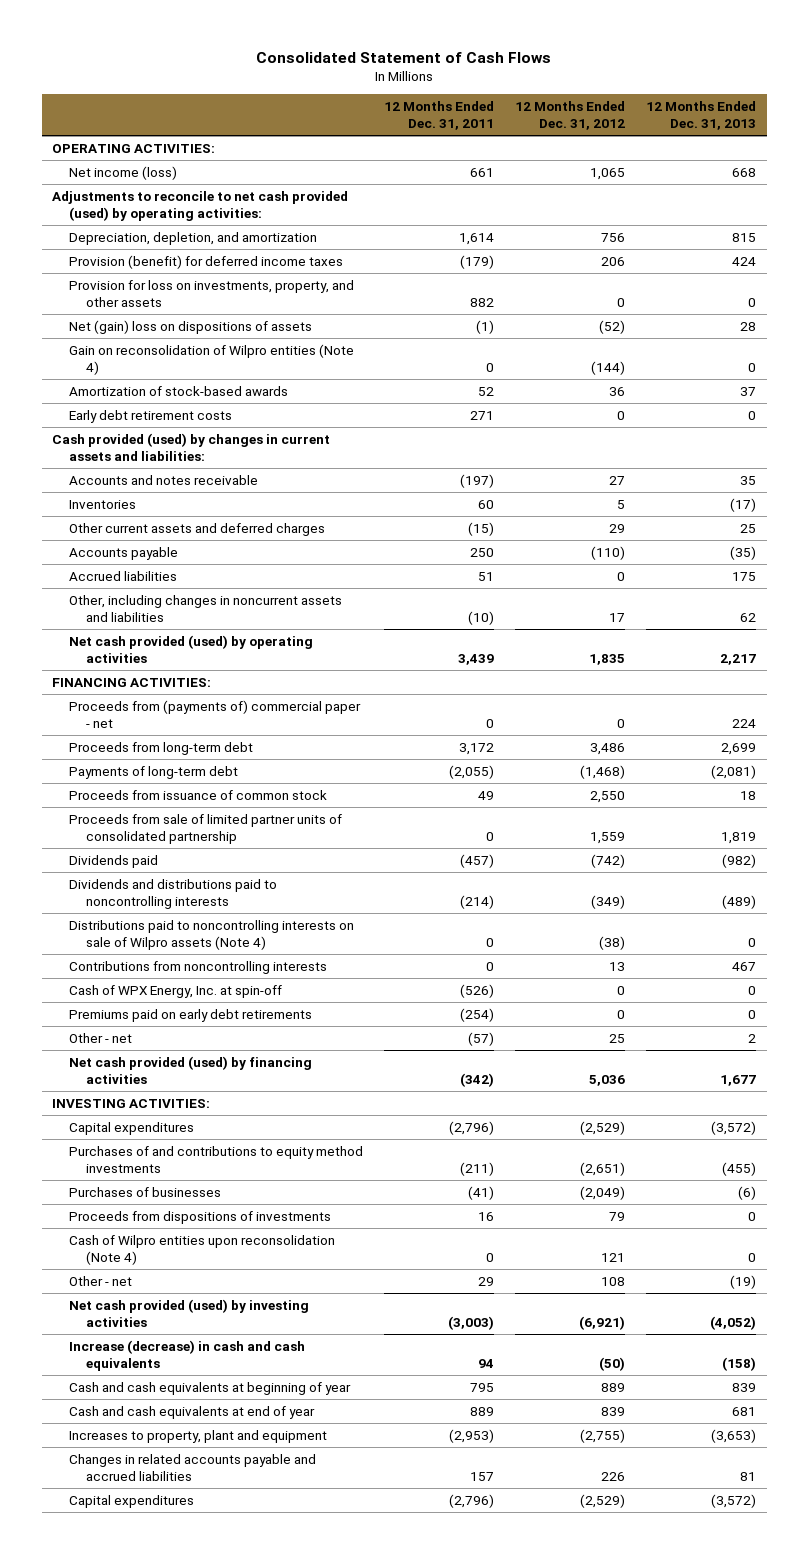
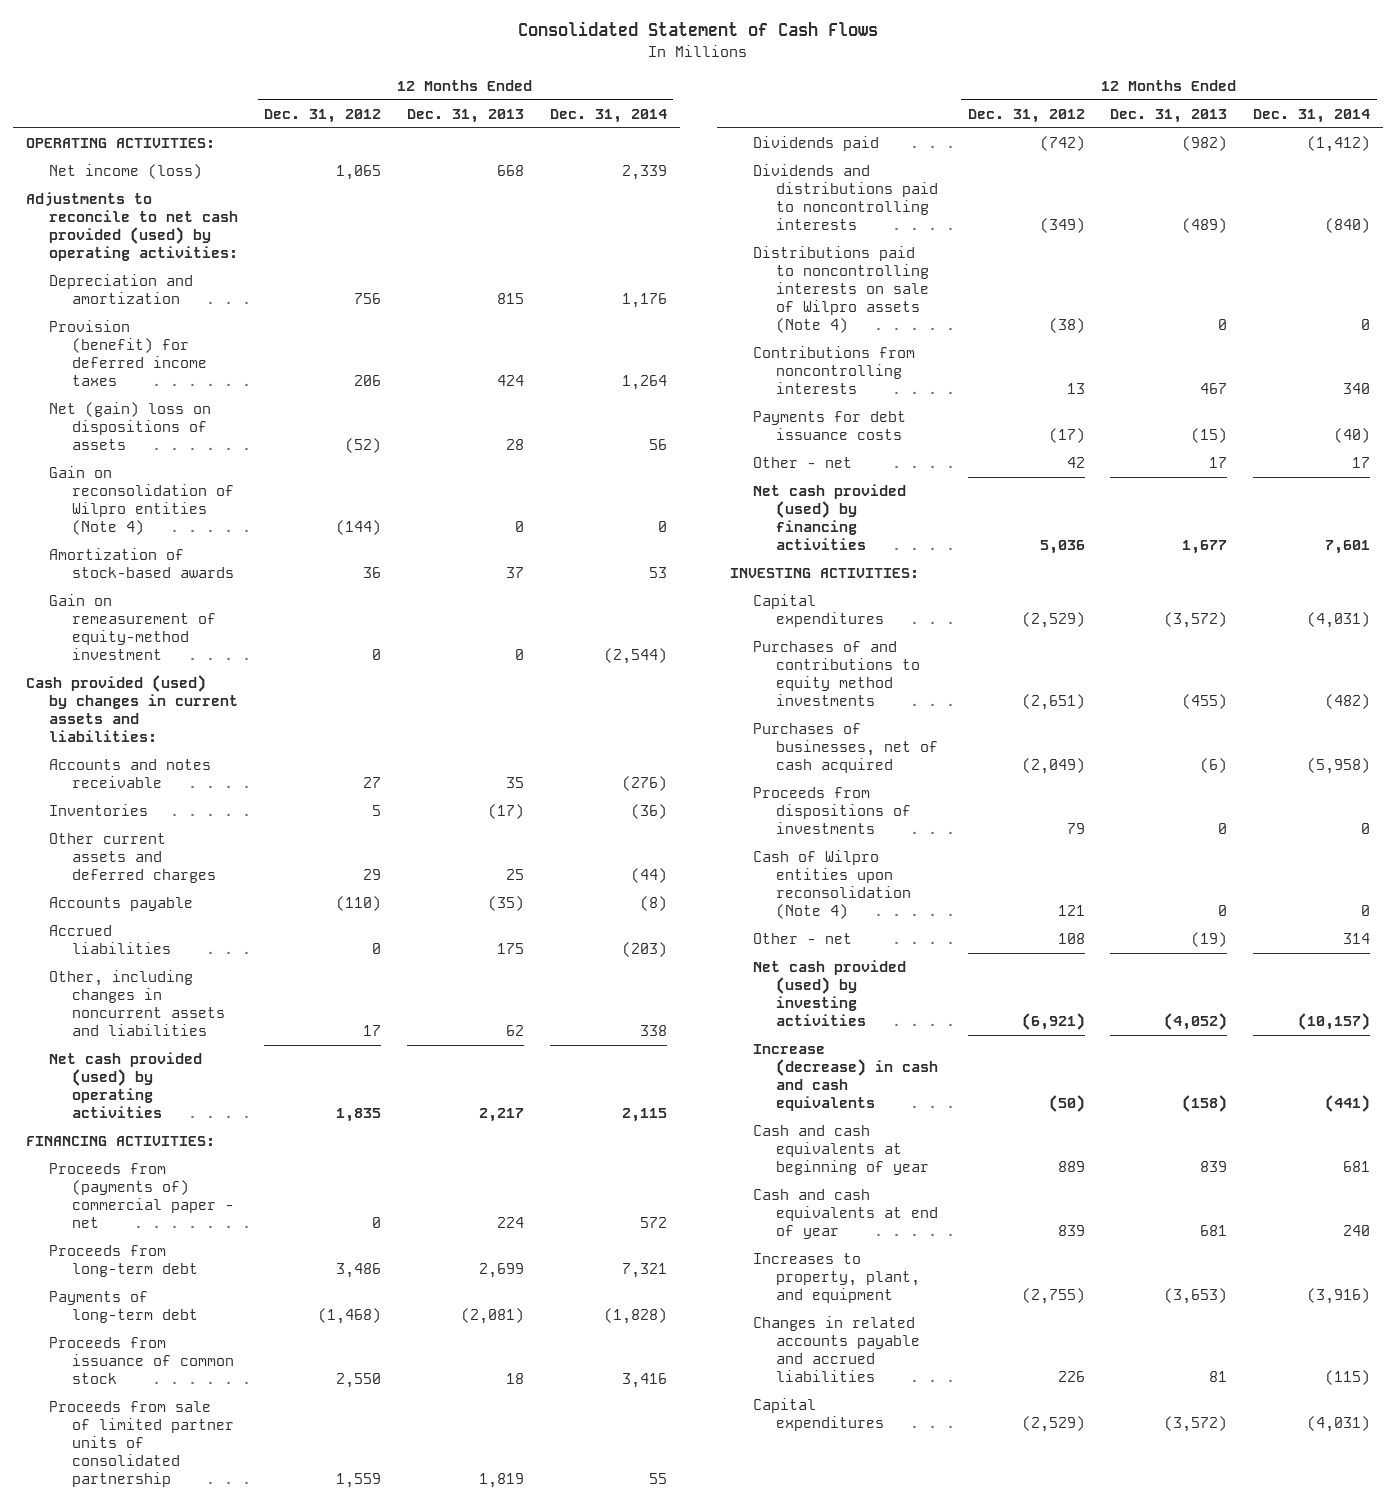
[384,100,495,130] 12 Months Ended Dec. 31, 2011 -> none
none -> [549,108,667,123] Dec. 31, 2014
[69,231,318,245] Depreciation, depletion, and amortization -> [49,274,194,305] Depreciation and amortization
[69,279,355,307] Provision for loss on investments, property, and other assets -> none
[69,409,233,423] Early debt retirement costs -> none
none -> [49,594,217,661] Gain on remeasurement of equity-method investment
[69,984,283,998] Cash of WPX Energy, Inc. at spin-off -> none
[69,1008,313,1022] Premiums paid on early debt retirements -> none
none -> [752,411,906,441] Payments for debt issuance costs
[609,1033,626,1043] 25 -> [1066,457,1085,469] 42
[748,1033,757,1043] 2 -> [1209,457,1228,469] 17
[69,1186,222,1197] Purchases of businesses -> [752,723,938,774] Purchases of businesses, net of cash acquired
[69,1429,328,1443] Increases to property, plant and equipment -> [752,1253,920,1304] Increases to property, plant, and equipment

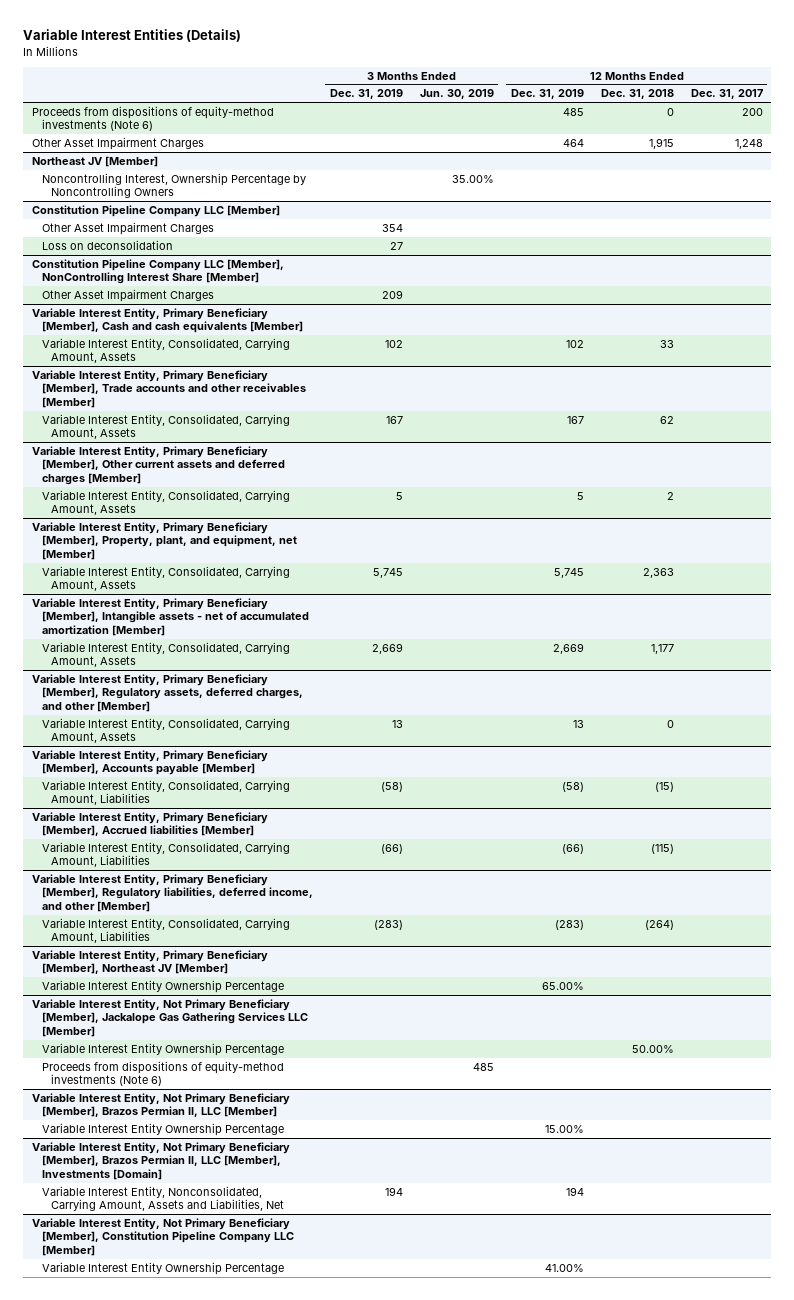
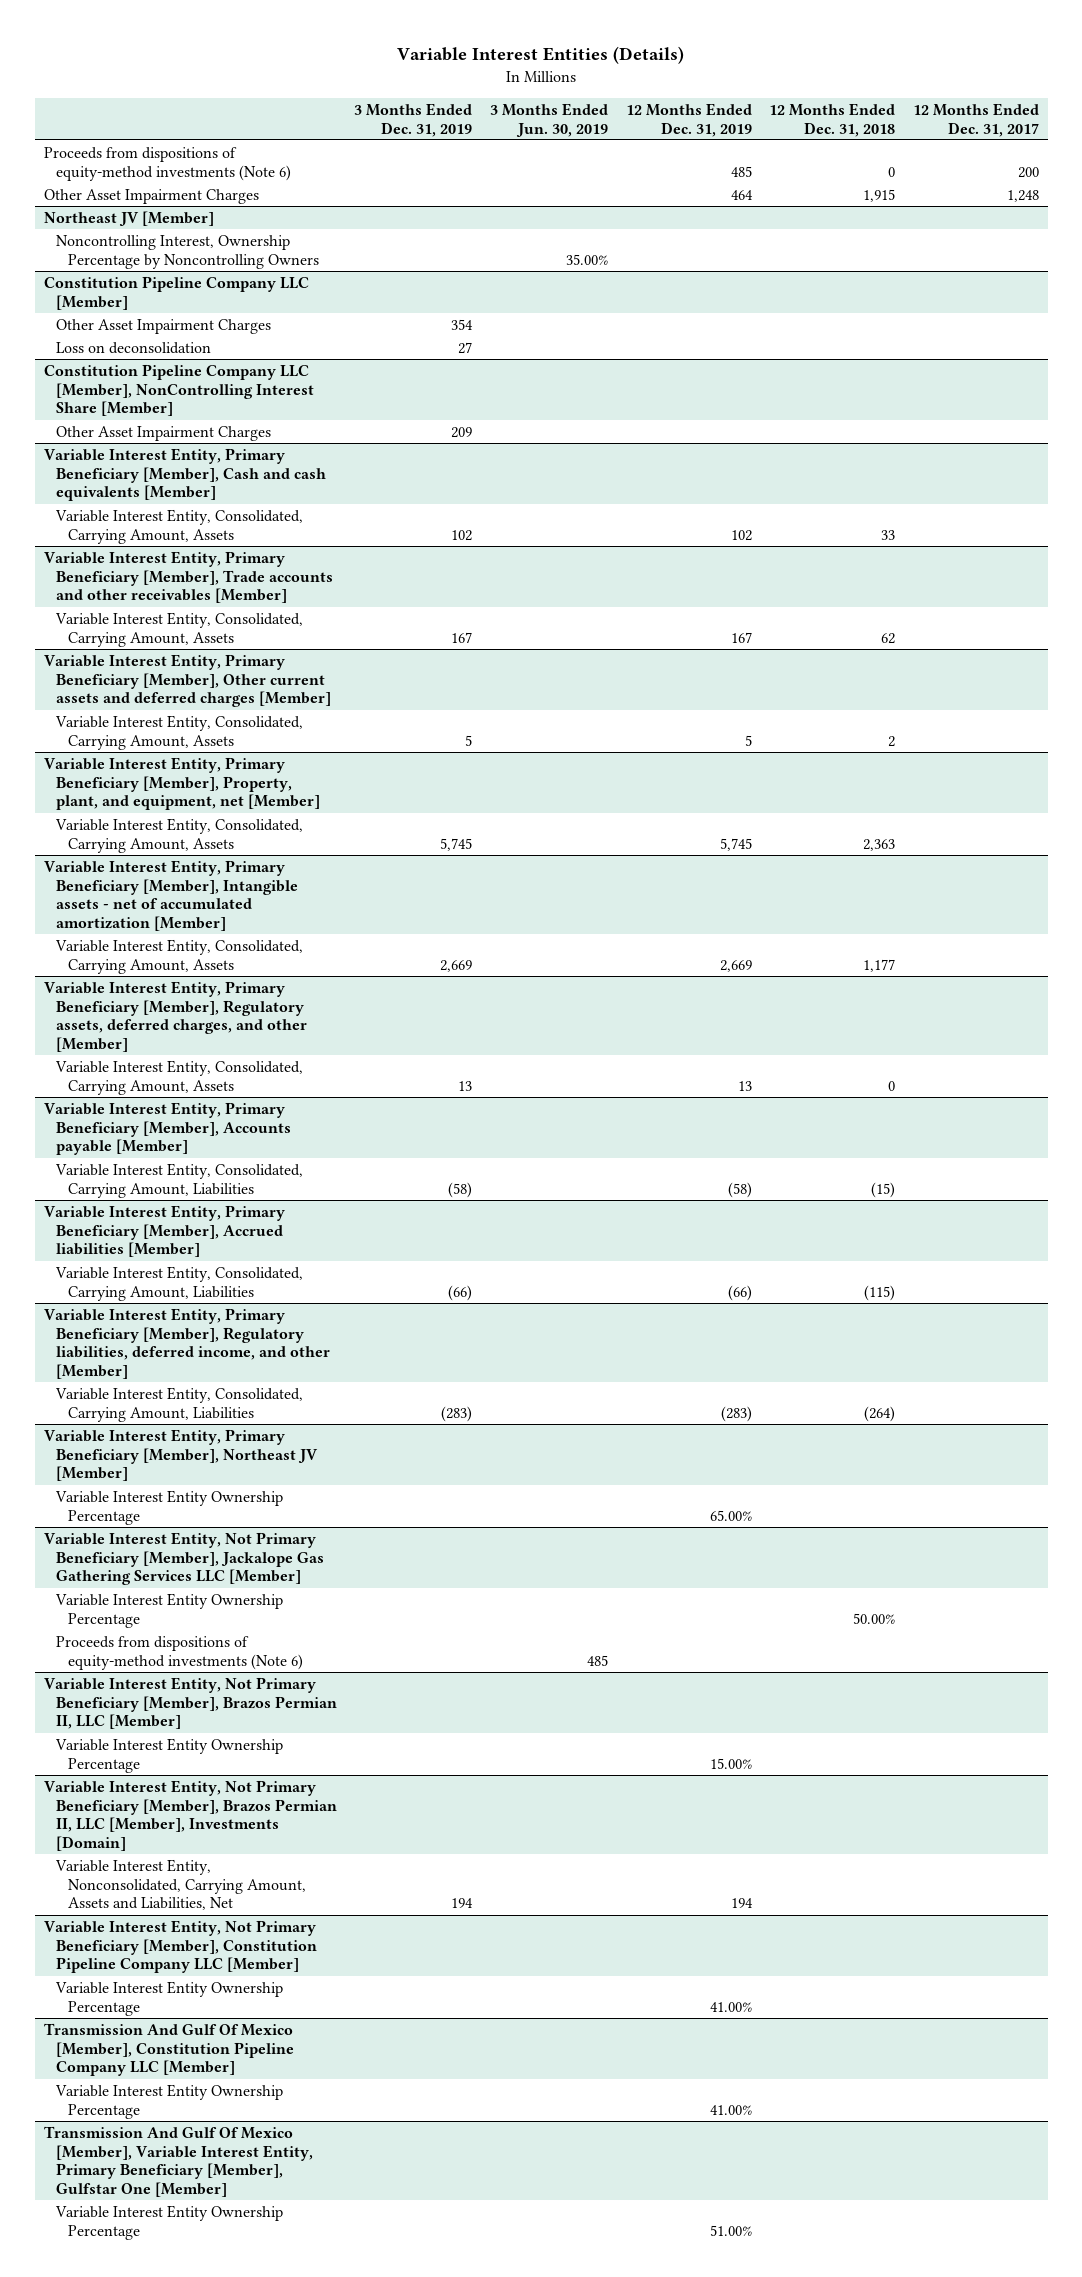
none -> [43,2022,294,2077] Transmission And Gulf Of Mexico [Member], Constitution Pipeline Company LLC [Member]
none -> [54,2083,283,2119] Variable Interest Entity Ownership Percentage
none -> [43,2125,313,2198] Transmission And Gulf Of Mexico [Member], Variable Interest Entity, Primary Beneficiary [Member], Gulfstar One [Member]
none -> [54,2204,283,2240] Variable Interest Entity Ownership Percentage

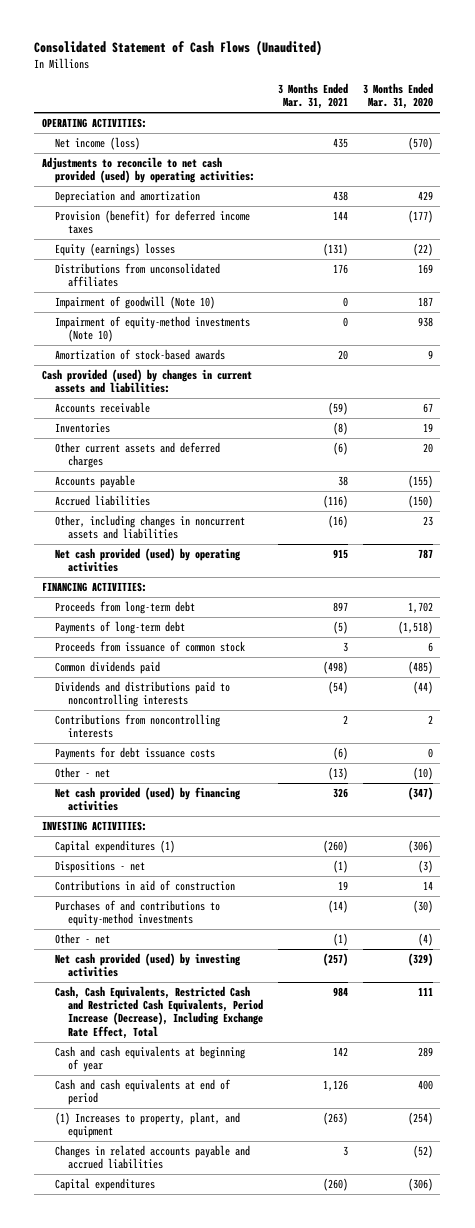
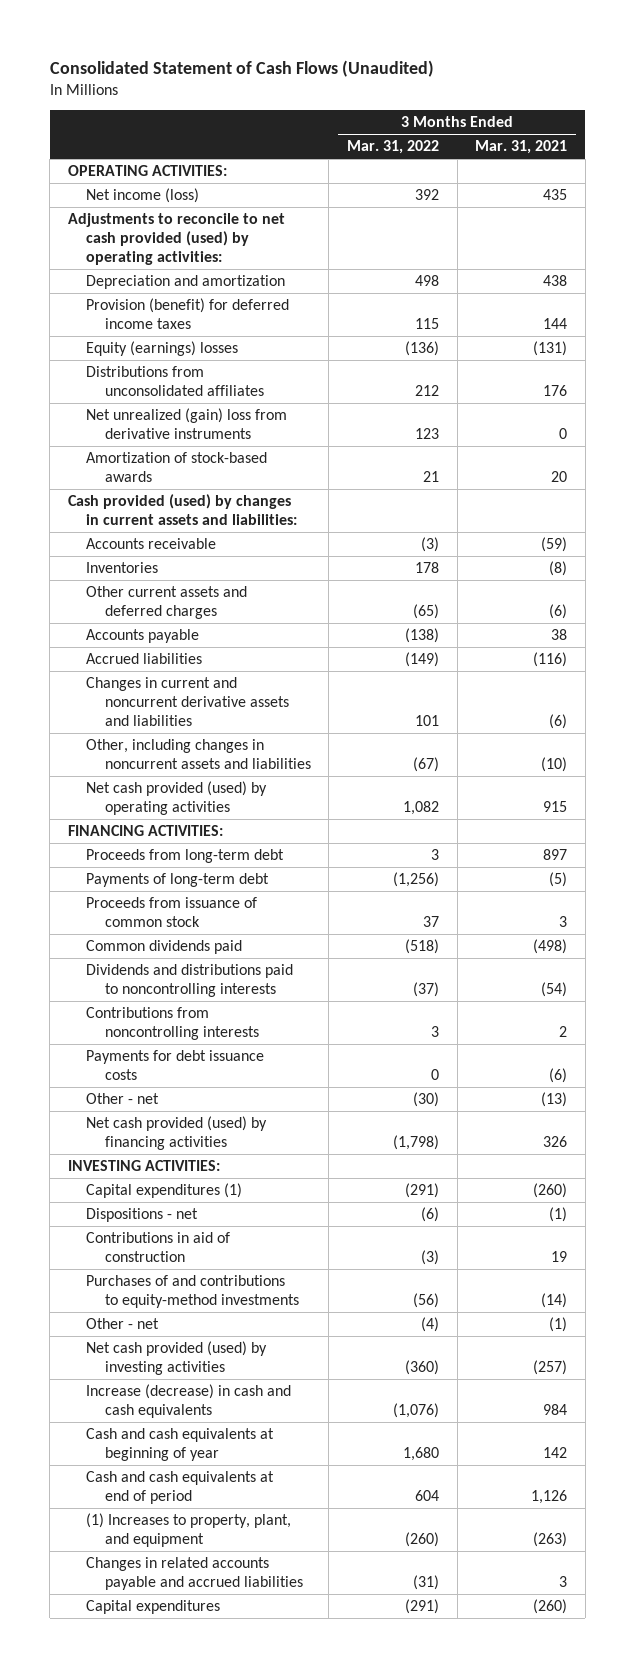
[362,83,433,110] 3 Months Ended Mar. 31, 2020 -> none
none -> [346,140,439,155] Mar. 31, 2022
[54,295,215,309] Impairment of goodwill (Note 10) -> none
[54,315,250,343] Impairment of equity-method investments (Note 10) -> none
none -> [86,408,288,440] Net unrealized (gain) loss from derivative instruments
none -> [86,677,289,727] Changes in current and noncurrent derivative assets and liabilities
[327,514,348,528] (16) -> [541,757,568,773] (10)
[54,985,263,1039] Cash, Cash Equivalents, Restricted Cash and Restricted Cash Equivalents, Period Increase (Decrease), Including Exchange Rate Effect, Total -> [86,1384,292,1419] Increase (decrease) in cash and cash equivalents

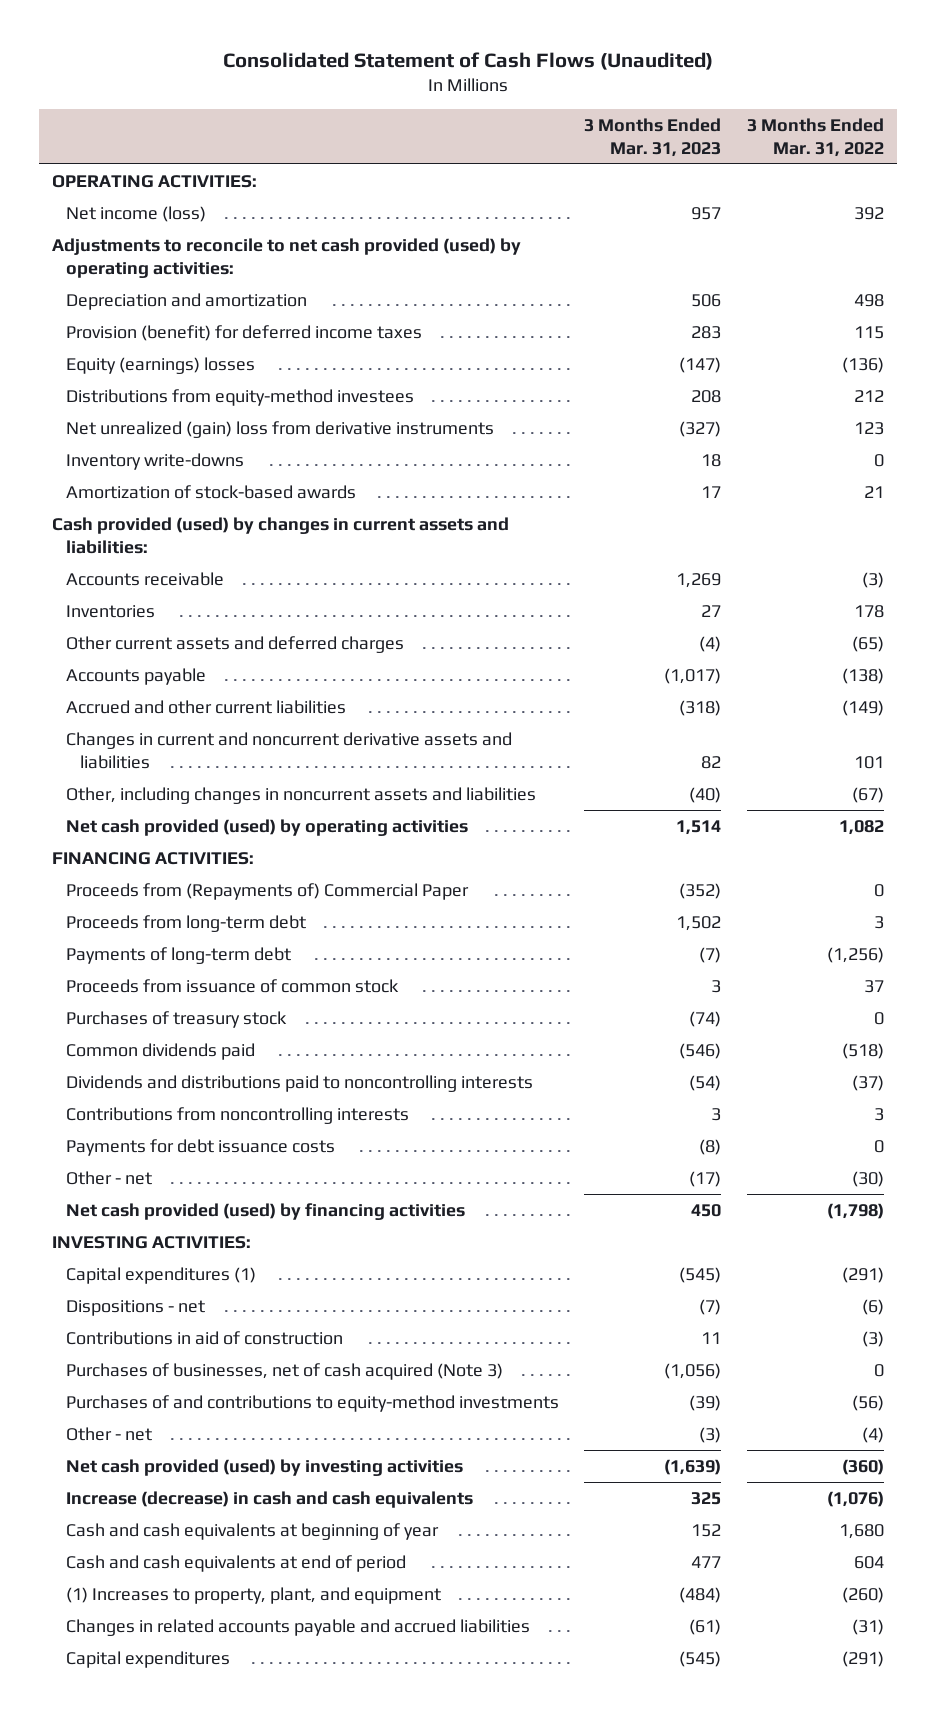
[475,140,568,155] Mar. 31, 2021 -> none
none -> [584,117,722,157] 3 Months Ended Mar. 31, 2023
[86,366,264,397] Distributions from unconsolidated affiliates -> [65,388,414,406] Distributions from equity-method investees
none -> [65,452,244,470] Inventory write-downs
[86,653,203,665] Accrued liabilities -> [65,699,346,714] Accrued and other current liabilities
none -> [65,882,469,900] Proceeds from (Repayments of) Commercial Paper
none -> [65,1010,287,1028] Purchases of treasury stock
none -> [65,1362,503,1380] Purchases of businesses, net of cash acquired (Note 3)

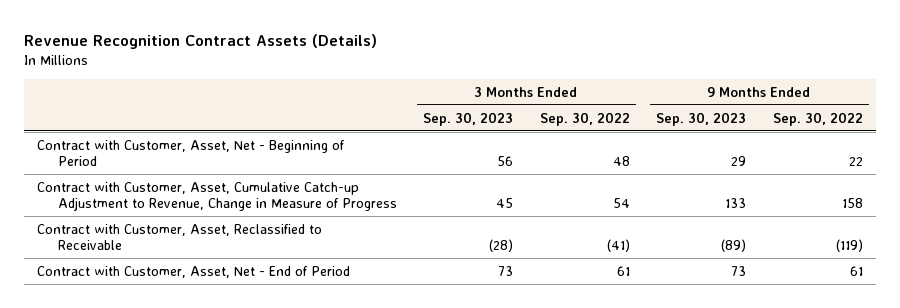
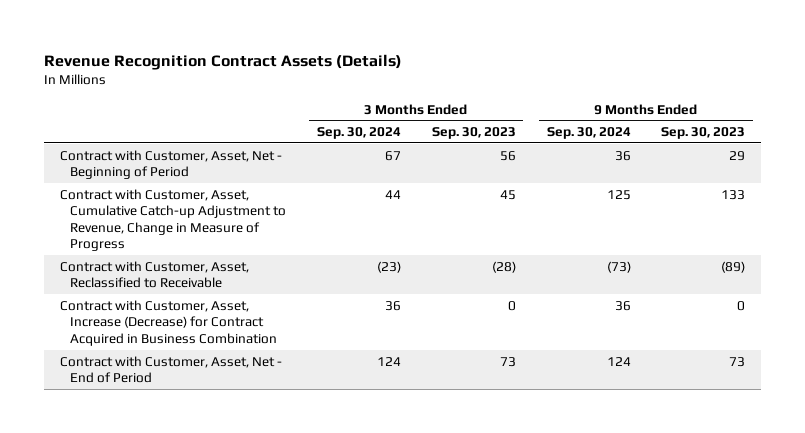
[539,111,630,126] Sep. 30, 2022 -> none
[772,111,863,126] Sep. 30, 2022 -> none
none -> [316,127,401,140] Sep. 30, 2024
none -> [546,127,631,140] Sep. 30, 2024
none -> [59,299,277,346] Contract with Customer, Asset, Increase (Decrease) for Contract Acquired in Business Combination

